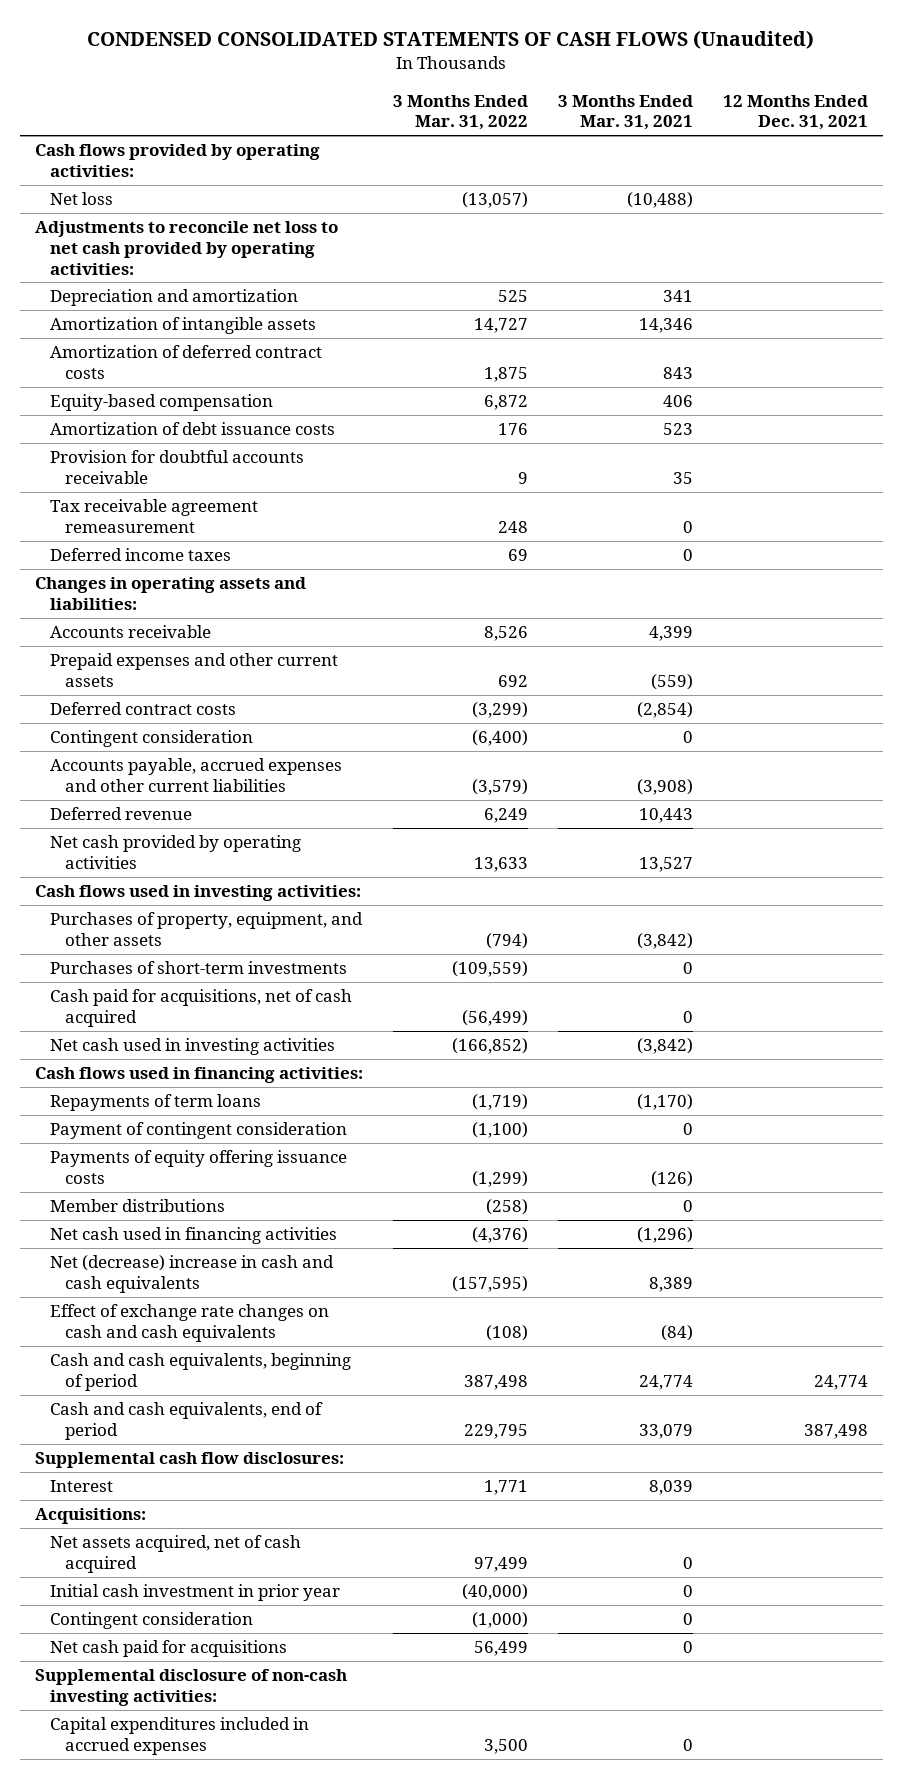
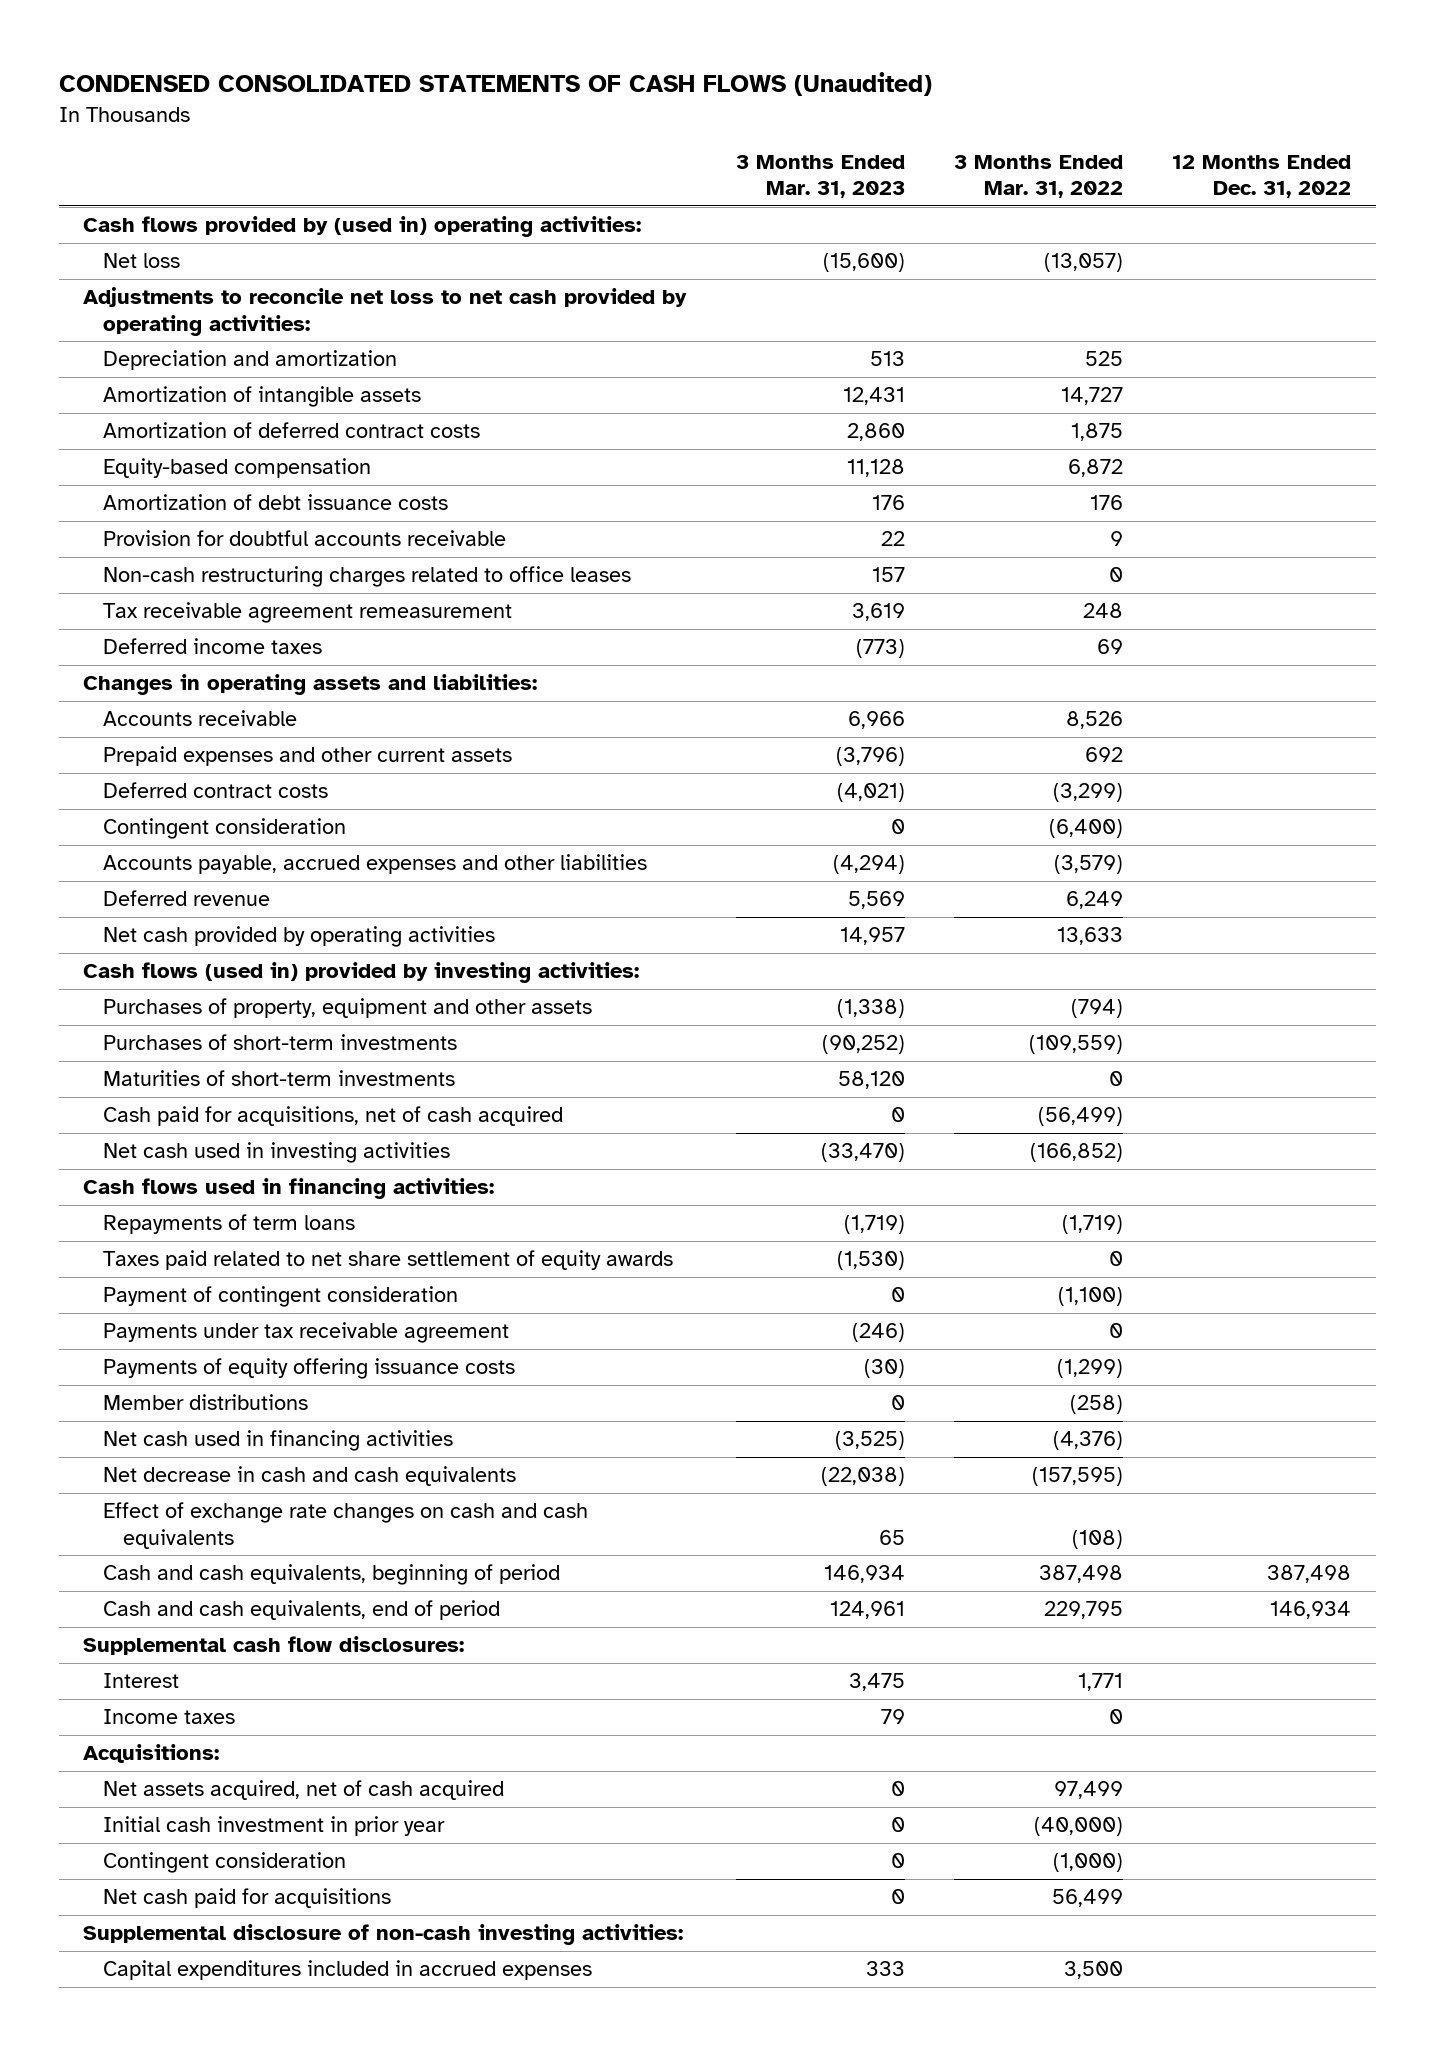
[557,94,693,131] 3 Months Ended Mar. 31, 2021 -> none
[722,94,868,131] 12 Months Ended Dec. 31, 2021 -> none
none -> [735,155,905,199] 3 Months Ended Mar. 31, 2023
none -> [1172,155,1352,199] 12 Months Ended Dec. 31, 2022
[34,144,320,177] Cash flows provided by operating activities: -> [83,216,642,238] Cash flows provided by (used in) operating activities:
none -> [103,566,632,588] Non-cash restructuring charges related to office leases
[49,758,342,792] Accounts payable, accrued expenses and other current liabilities -> [103,854,648,875] Accounts payable, accrued expenses and other liabilities
[34,885,361,902] Cash flows used in investing activities: -> [83,962,640,984] Cash flows (used in) provided by investing activities:
[49,912,363,946] Purchases of property, equipment, and other assets -> [103,998,593,1019] Purchases of property, equipment and other assets
none -> [103,1070,456,1087] Maturities of short-term investments
none -> [103,1250,674,1271] Taxes paid related to net share settlement of equity awards
none -> [103,1322,510,1344] Payments under tax receivable agreement
[49,1255,334,1293] Net (decrease) increase in cash and cash equivalents -> [103,1466,517,1487] Net decrease in cash and cash equivalents
none -> [103,1709,236,1725] Income taxes

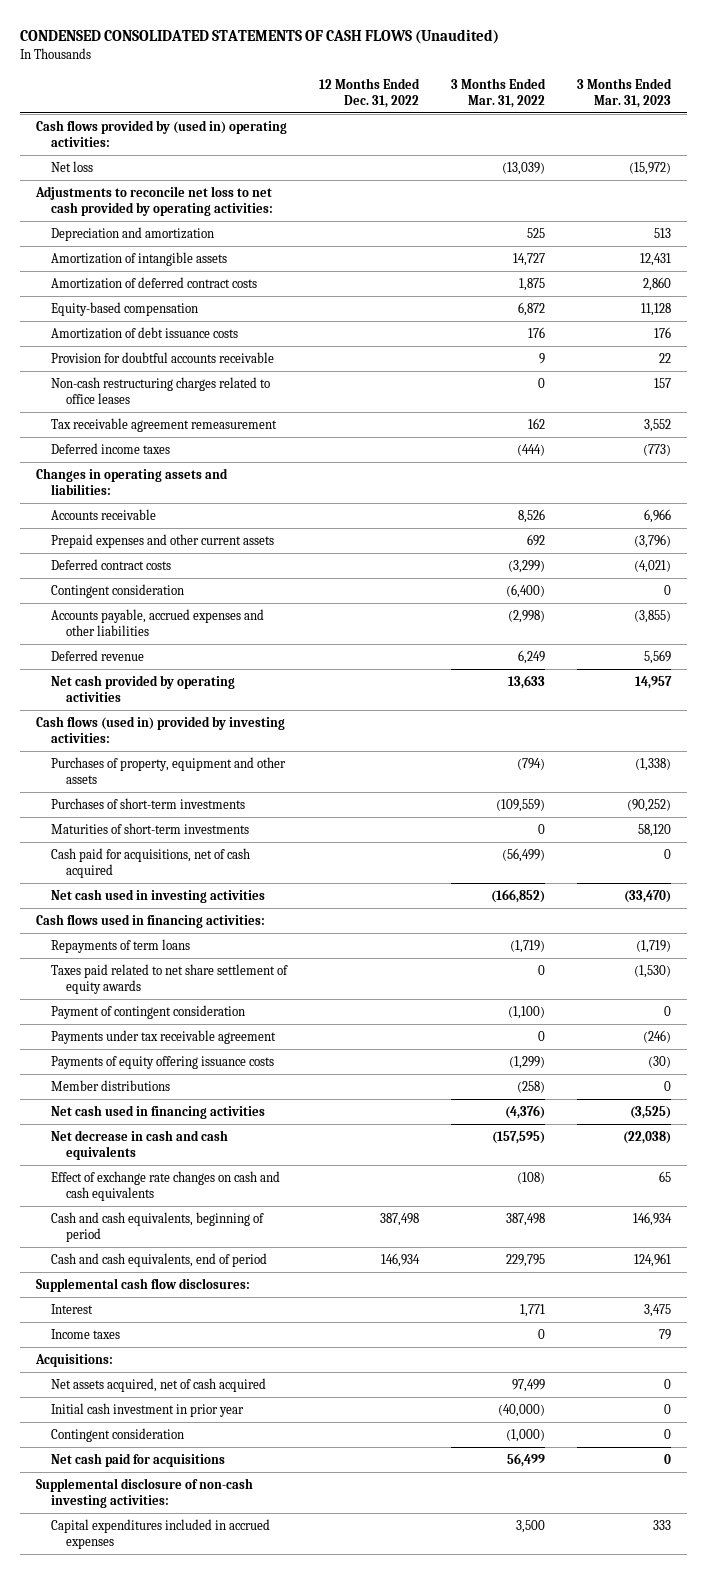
[822,253,905,273] (15,600) -> [629,161,672,175] (15,972)
[1043,253,1123,273] (13,057) -> [502,161,546,175] (13,039)
[851,603,905,622] 3,619 -> [644,418,672,432] 3,552
[1082,603,1123,619] 248 -> [528,417,546,429] 162
[1096,639,1123,655] 69 -> [517,443,546,456] (444)
[832,855,905,875] (4,294) -> [634,609,672,623] (3,855)
[1053,855,1123,875] (3,579) -> [508,609,546,623] (2,998)

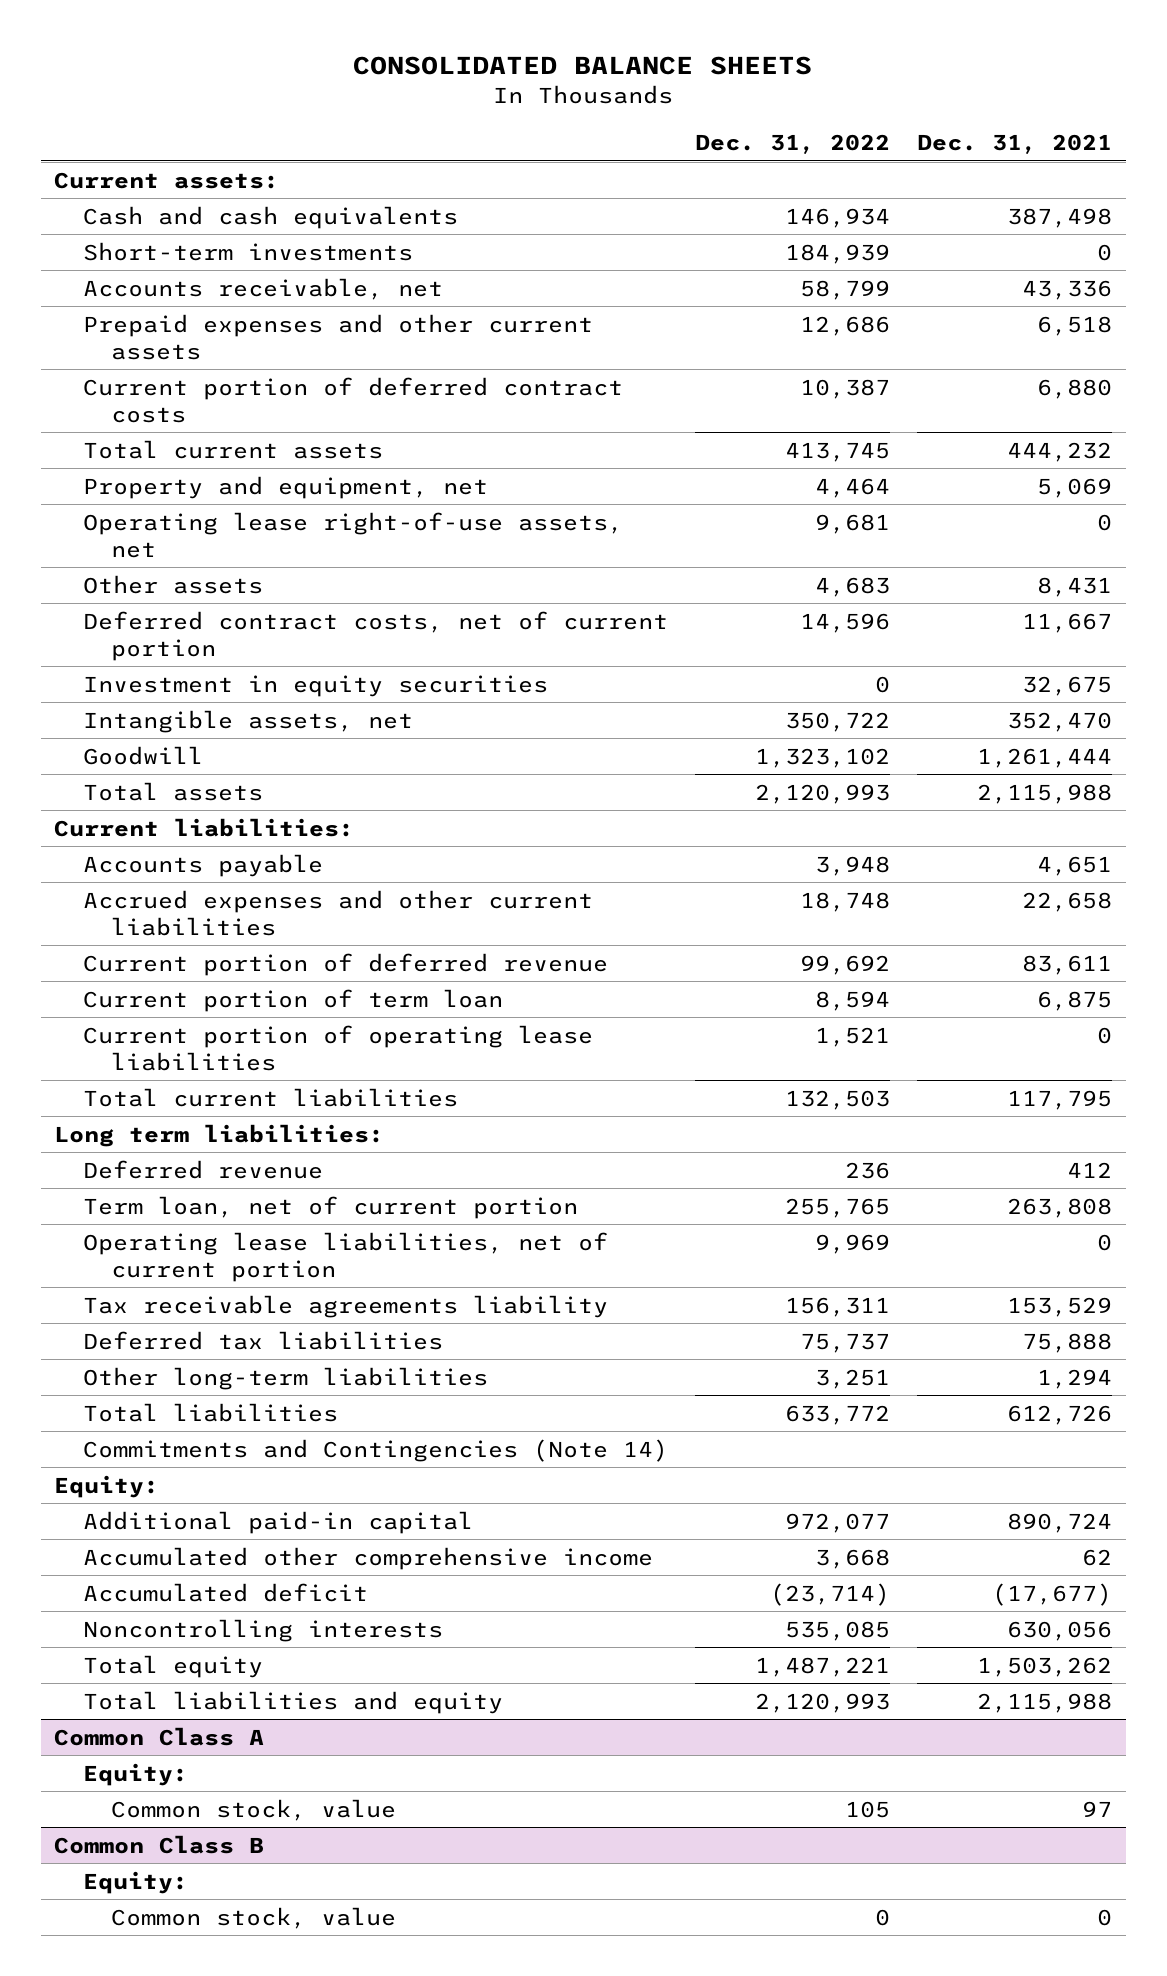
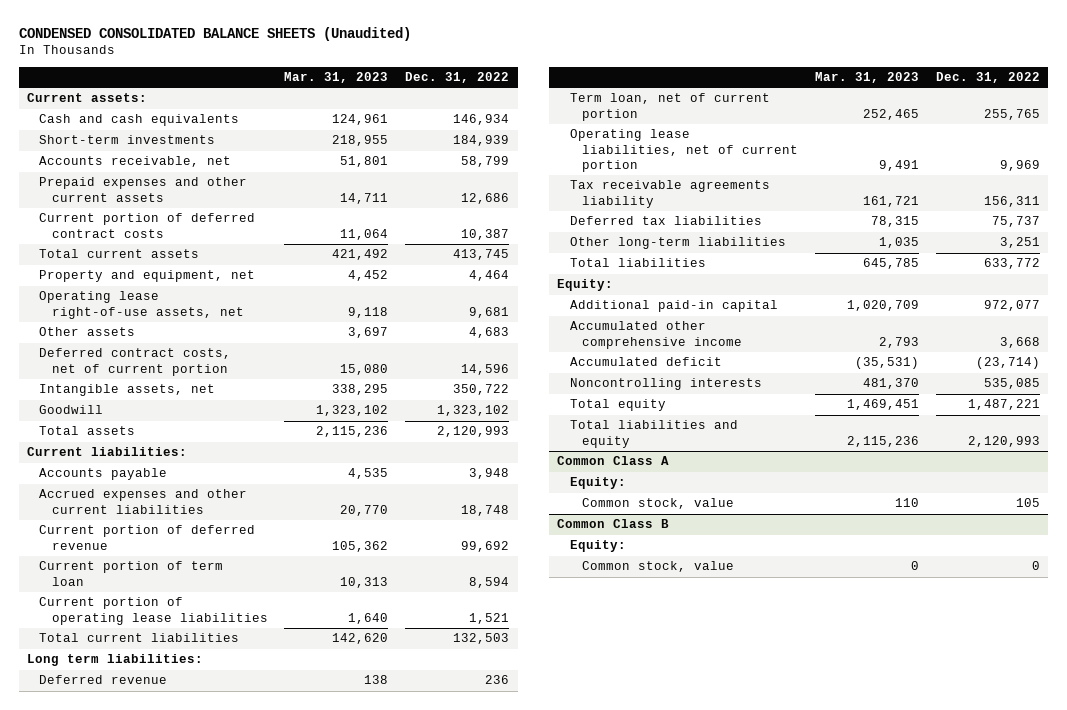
[353,56,813,76] CONSOLIDATED BALANCE SHEETS -> [18,26,411,41] CONDENSED CONSOLIDATED BALANCE SHEETS (Unaudited)
[917,133,1113,154] Dec. 31, 2021 -> none
none -> [284,72,389,84] Mar. 31, 2023
[82,674,548,697] Investment in equity securities -> none
[82,1438,668,1462] Commitments and Contingencies (Note 14) -> none

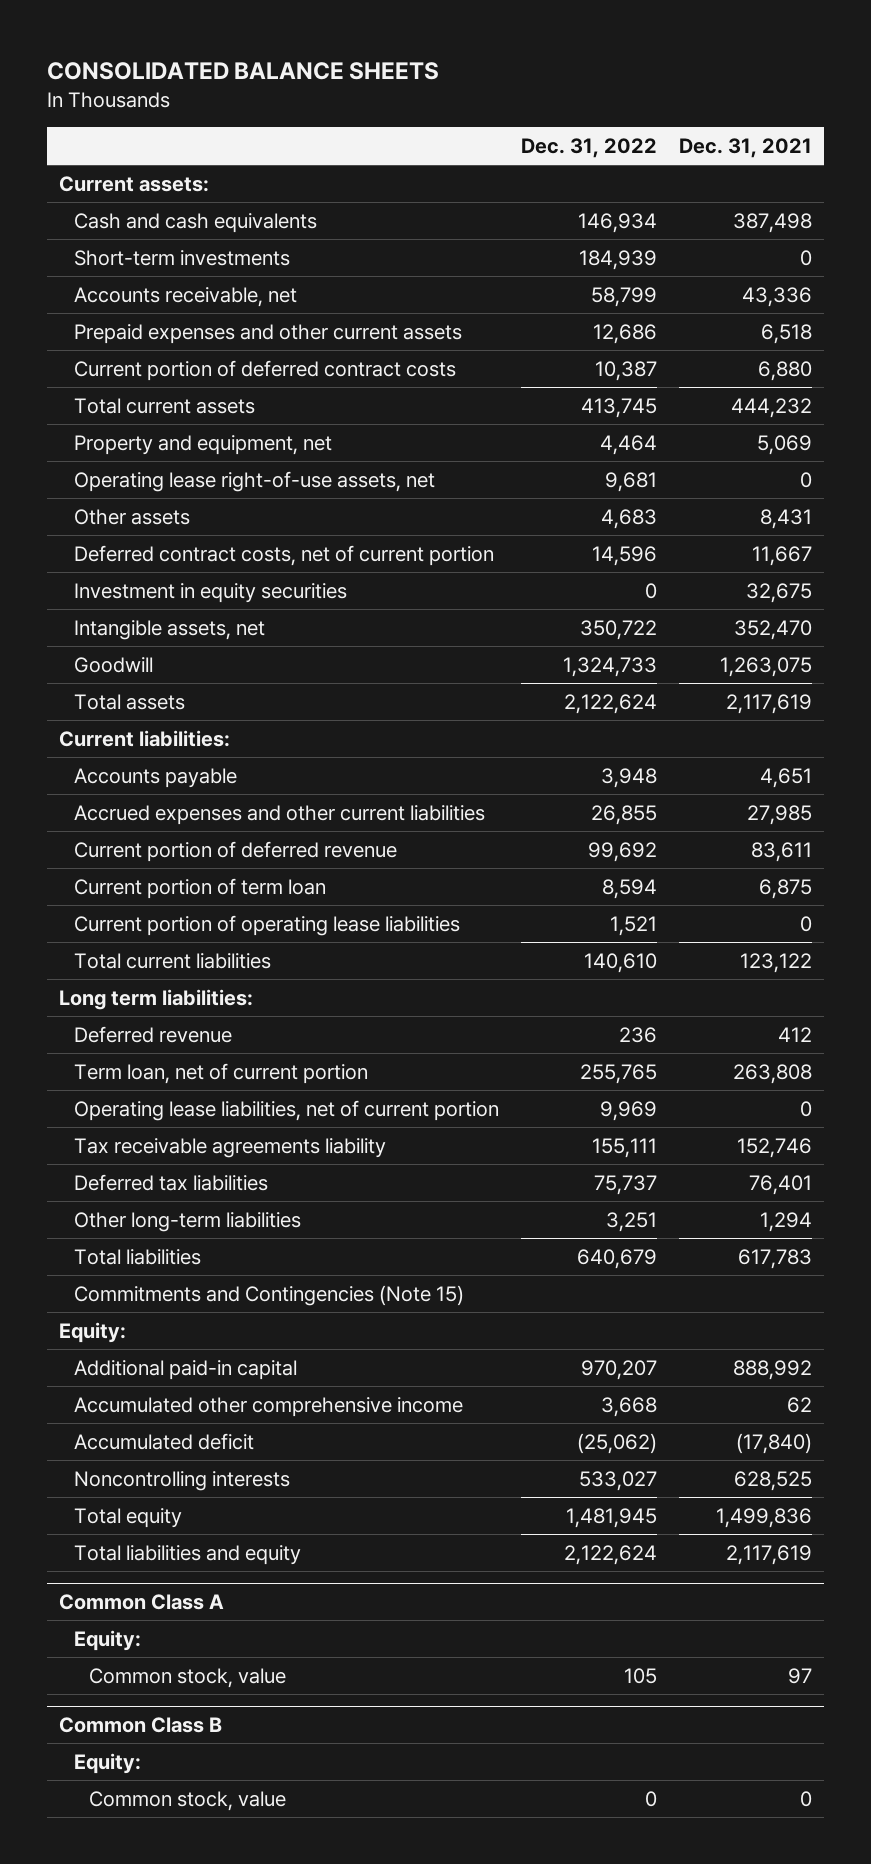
[18,26,411,41] CONDENSED CONSOLIDATED BALANCE SHEETS (Unaudited) -> [47,62,440,81] CONSOLIDATED BALANCE SHEETS
[284,72,389,84] Mar. 31, 2023 -> none
none -> [679,138,813,159] Dec. 31, 2021
none -> [73,582,347,603] Investment in equity securities
[437,405,510,417] 1,323,102 -> [563,656,658,677] 1,324,733
[437,426,510,438] 2,120,993 -> [564,693,658,714] 2,122,624
[461,504,510,516] 18,748 -> [591,804,658,825] 26,855
[453,633,510,645] 132,503 -> [584,952,658,973] 140,610
[983,195,1040,207] 156,311 -> [592,1137,658,1158] 155,111
[983,258,1040,270] 633,772 -> [577,1248,658,1269] 640,679
none -> [73,1284,464,1306] Commitments and Contingencies (Note 15)
[983,300,1040,312] 972,077 -> [581,1359,658,1380] 970,207
[975,357,1040,370] (23,714) -> [577,1432,658,1454] (25,062)
[983,378,1040,390] 535,085 -> [579,1470,658,1491] 533,027
[967,399,1040,411] 1,487,221 -> [566,1507,658,1528] 1,481,945
[967,435,1040,447] 2,120,993 -> [564,1544,658,1565] 2,122,624

